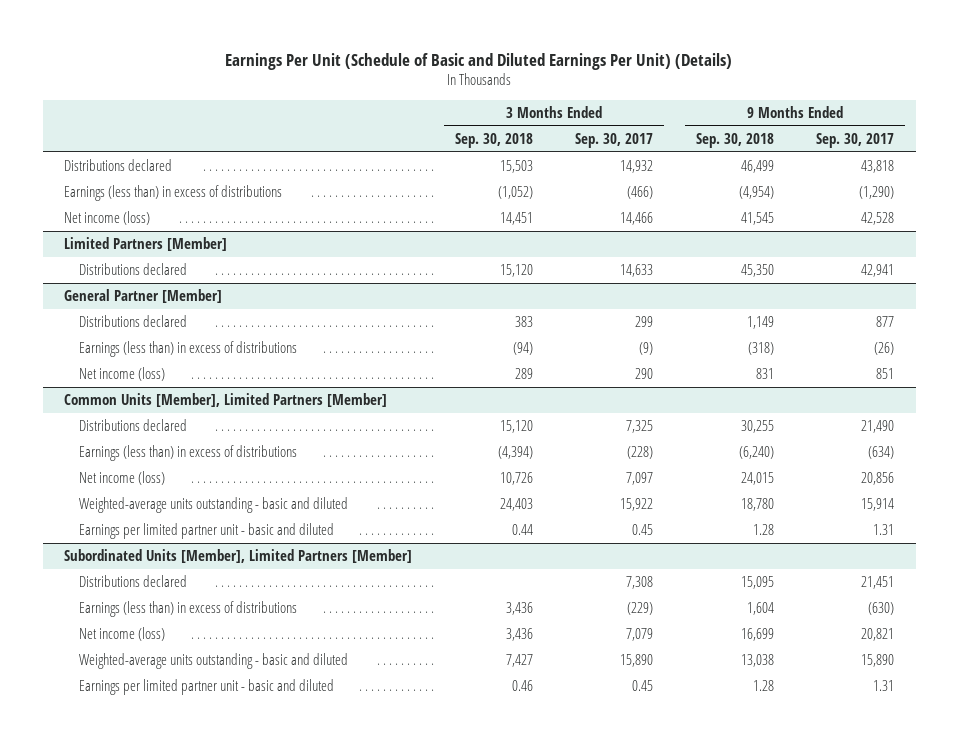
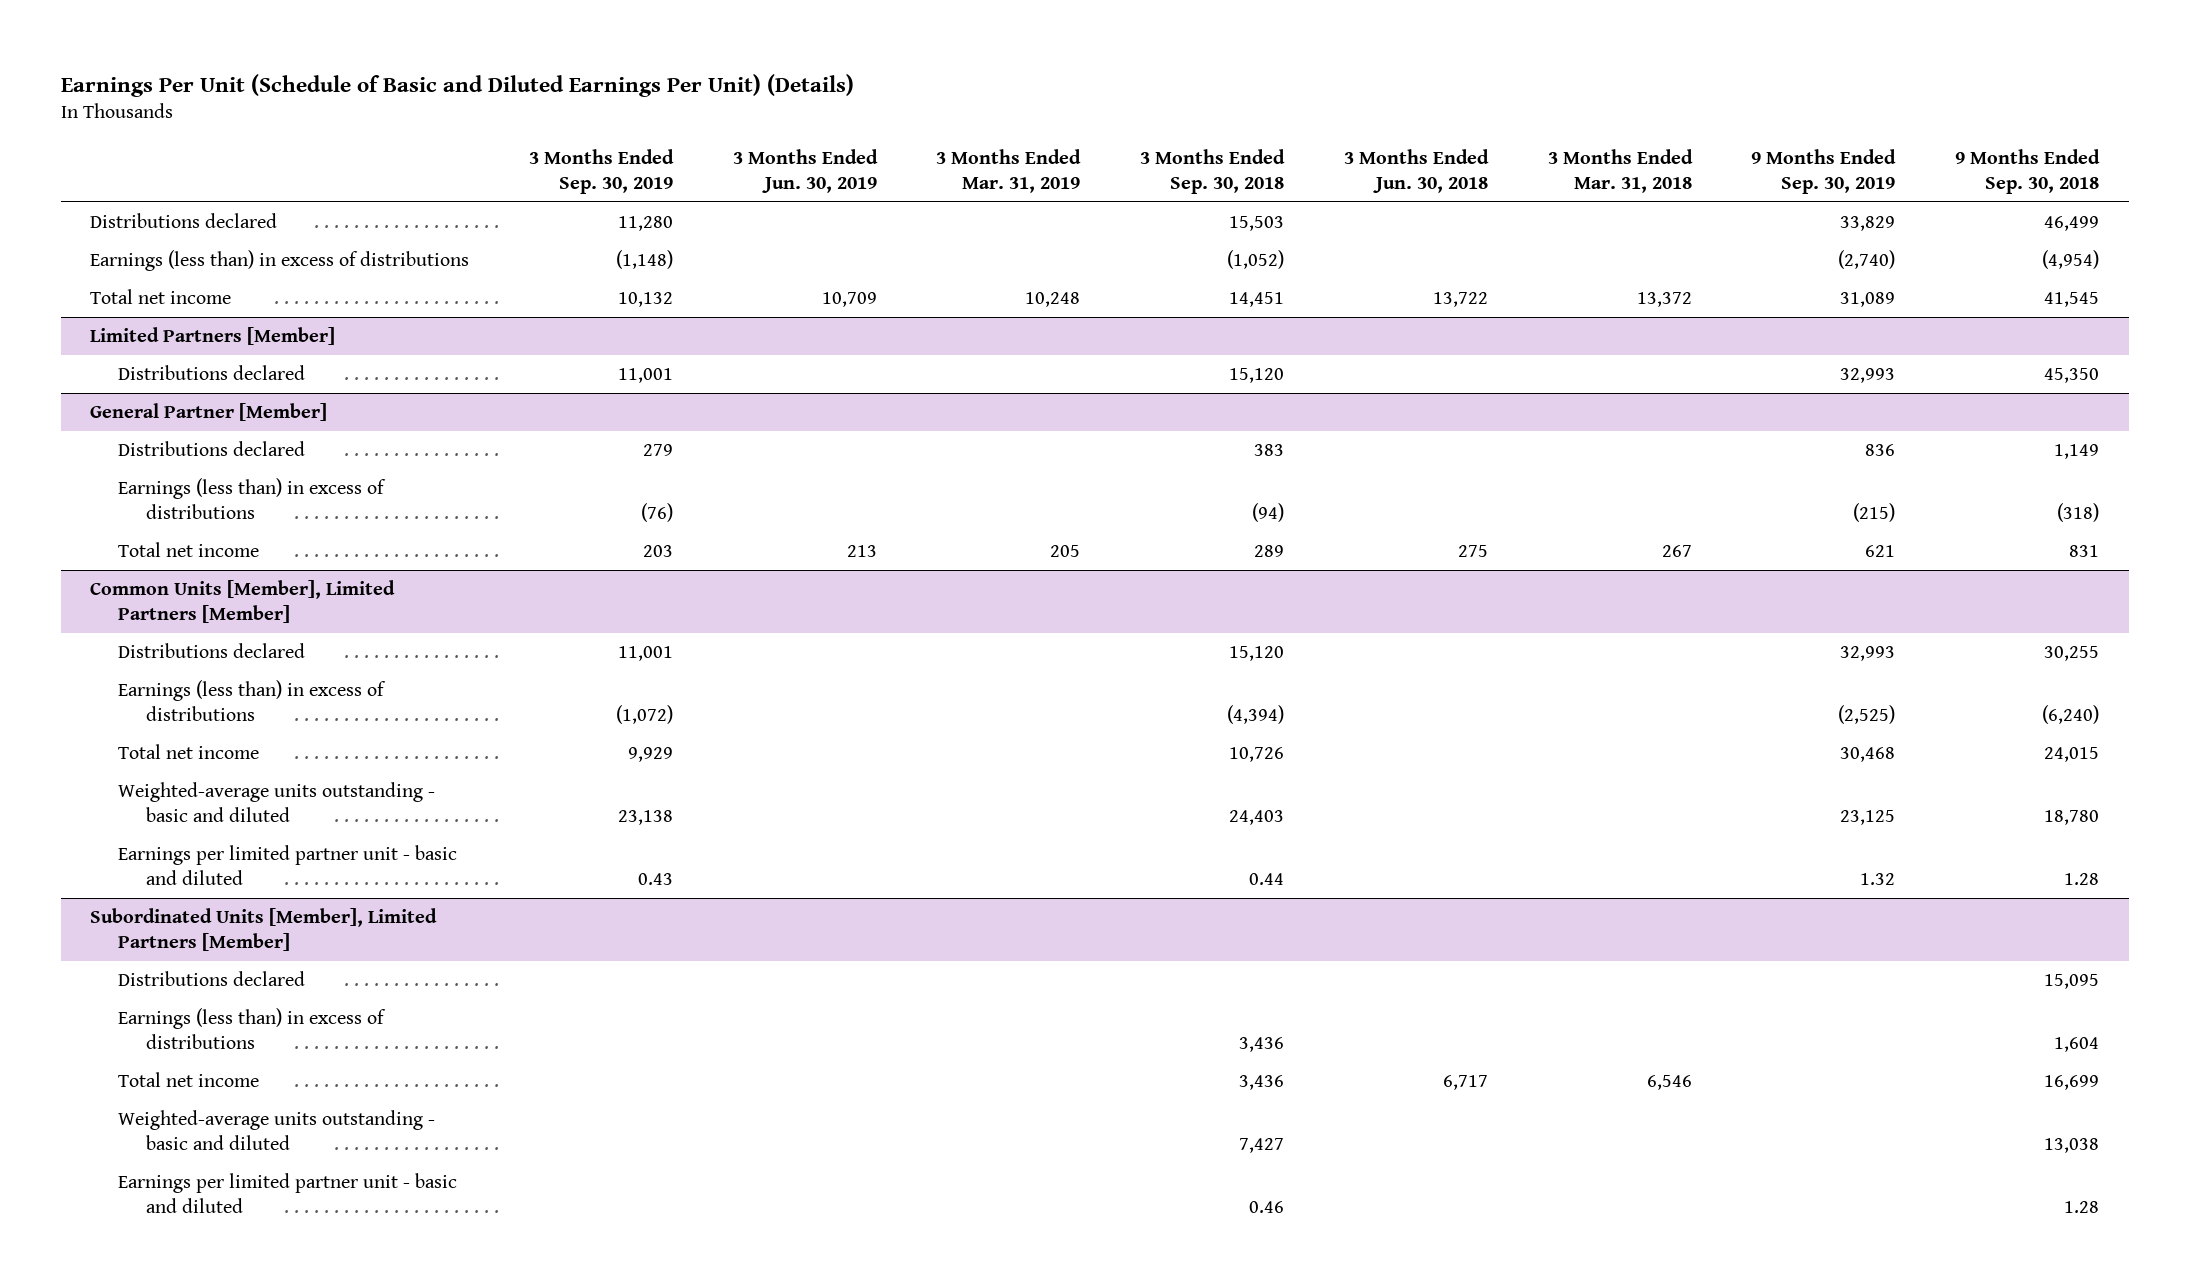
[575,133,654,149] Sep. 30, 2017 -> none
[816,133,895,149] Sep. 30, 2017 -> none
none -> [529,148,675,194] 3 Months Ended Sep. 30, 2019
none -> [732,148,878,193] 3 Months Ended Jun. 30, 2019
none -> [936,148,1082,193] 3 Months Ended Mar. 31, 2019
none -> [1343,148,1489,193] 3 Months Ended Jun. 30, 2018
none -> [1547,148,1693,193] 3 Months Ended Mar. 31, 2018
none -> [1751,148,1897,194] 9 Months Ended Sep. 30, 2019
[64,211,151,226] Net income (loss) -> [90,289,232,305] Total net income
[78,367,165,382] Net income (loss) -> [117,542,259,558] Total net income
[78,471,165,486] Net income (loss) -> [117,744,259,760] Total net income
[78,627,165,642] Net income (loss) -> [117,1072,259,1088] Total net income

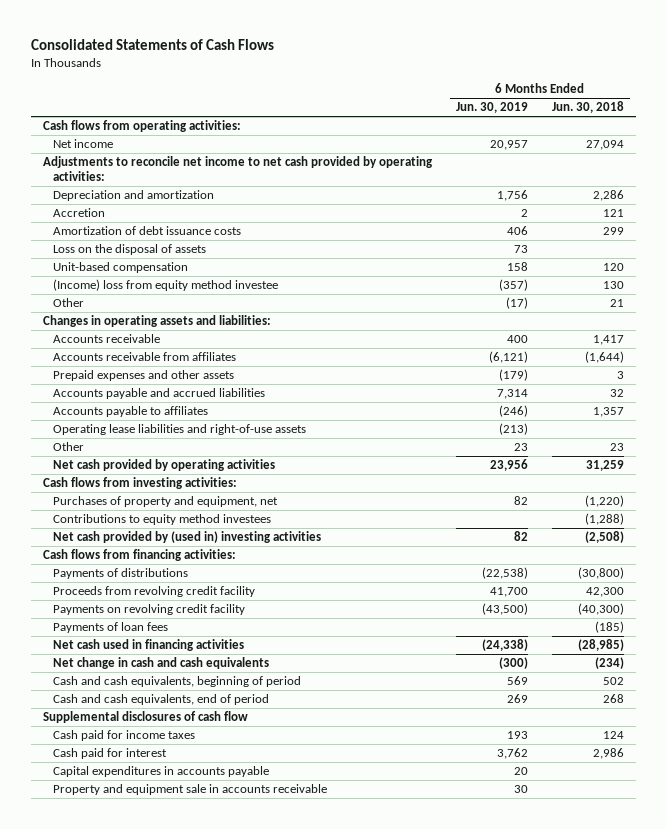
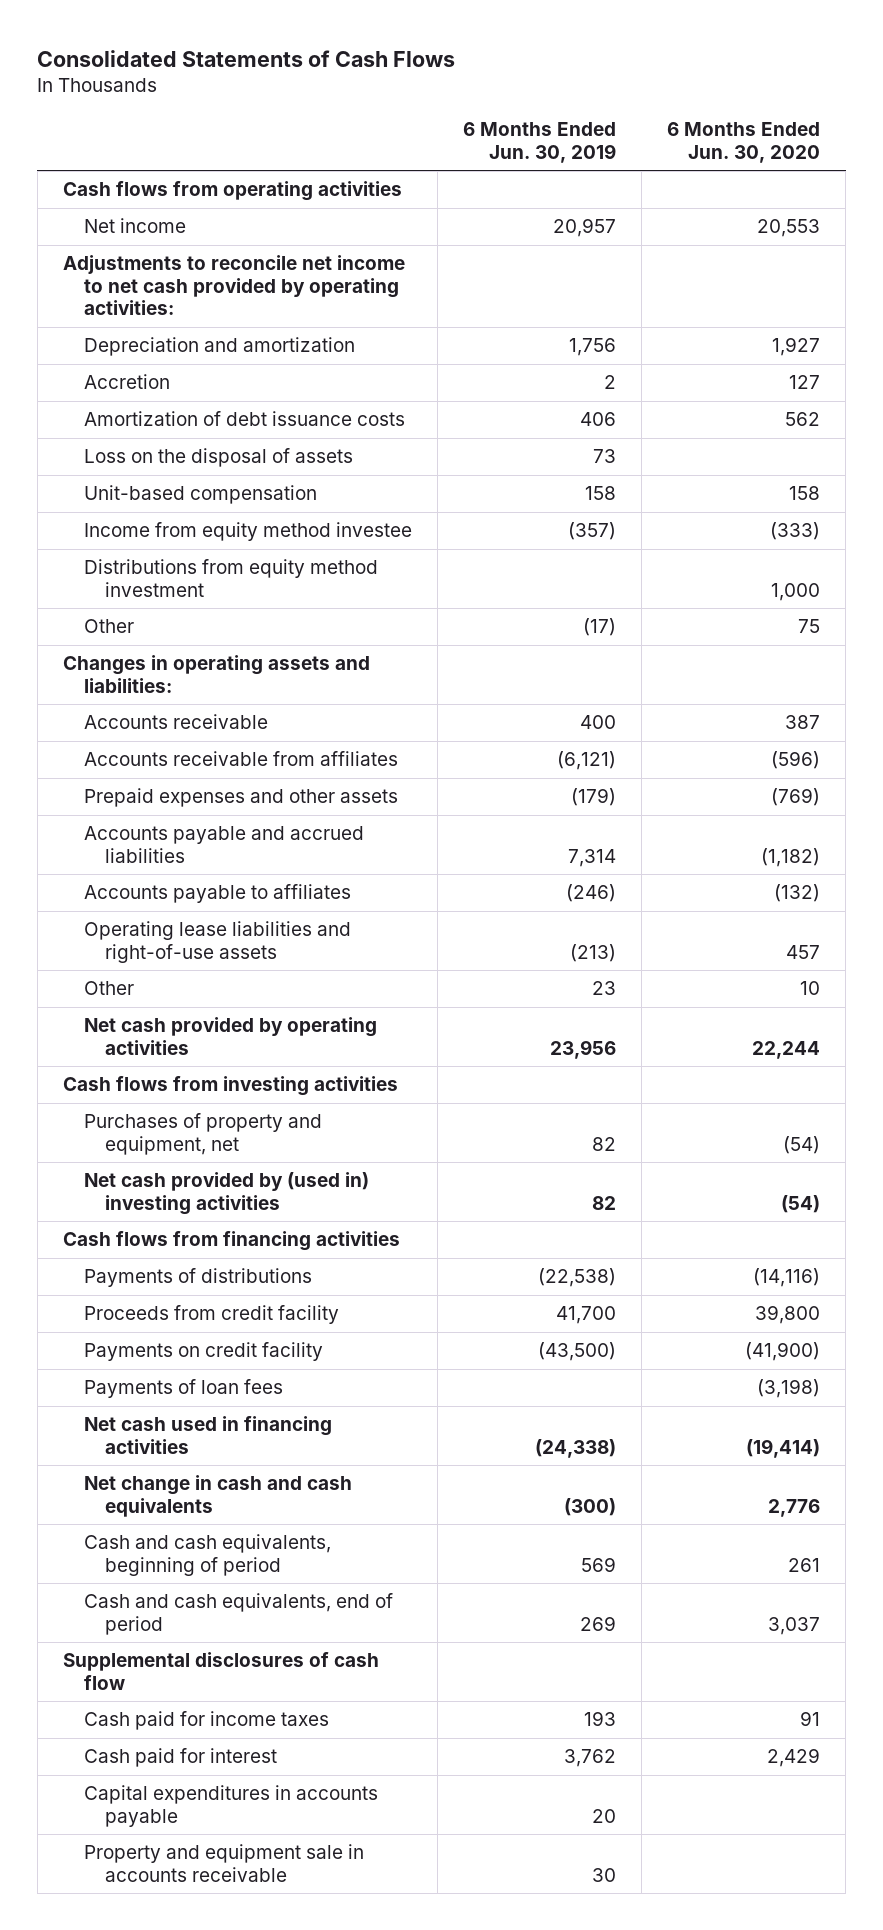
[551,101,624,114] Jun. 30, 2018 -> none
none -> [667,122,821,163] 6 Months Ended Jun. 30, 2020
[42,120,241,133] Cash flows from operating activities: -> [62,181,402,202] Cash flows from operating activities
[52,279,278,292] (Income) loss from equity method investee -> [84,522,413,542] Income from equity method investee
none -> [84,559,379,597] Distributions from equity method investment
[42,477,237,490] Cash flows from investing activities: -> [62,1076,398,1097] Cash flows from investing activities
[52,514,271,526] Contributions to equity method investees -> none
[42,549,236,562] Cash flows from financing activities: -> [62,1231,400,1252] Cash flows from financing activities
[52,586,255,598] Proceeds from revolving credit facility -> [84,1305,340,1325] Proceeds from credit facility
[52,604,245,616] Payments on revolving credit facility -> [84,1342,324,1362] Payments on credit facility

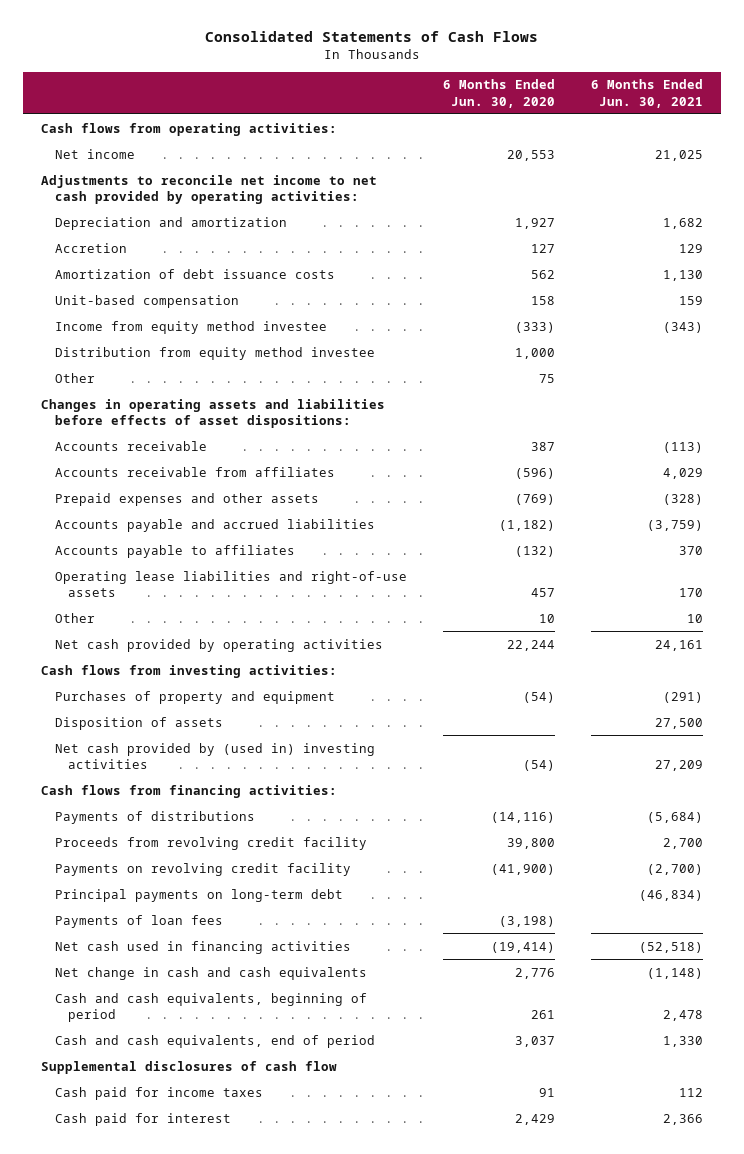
[463,122,617,163] 6 Months Ended Jun. 30, 2019 -> none
none -> [591,79,704,108] 6 Months Ended Jun. 30, 2021
[62,181,402,202] Cash flows from operating activities -> [40,122,337,136] Cash flows from operating activities:
[84,448,354,468] Loss on the disposal of assets -> none
[84,559,379,597] Distributions from equity method investment -> [54,346,375,360] Distribution from equity method investee
[62,655,370,693] Changes in operating assets and liabilities: -> [40,398,385,428] Changes in operating assets and liabilities before effects of asset dispositions:
[62,1076,398,1097] Cash flows from investing activities -> [40,664,337,678] Cash flows from investing activities:
[84,1113,323,1155] Purchases of property and equipment, net -> [54,690,335,704] Purchases of property and equipment
none -> [54,716,223,730] Disposition of assets
[62,1231,400,1252] Cash flows from financing activities -> [40,784,337,798] Cash flows from financing activities:
[84,1305,340,1325] Proceeds from credit facility -> [54,836,367,850] Proceeds from revolving credit facility
[84,1342,324,1362] Payments on credit facility -> [54,862,351,876] Payments on revolving credit facility
none -> [54,888,343,902] Principal payments on long-term debt
[84,1785,379,1827] Capital expenditures in accounts payable -> none
[84,1844,365,1882] Property and equipment sale in accounts receivable -> none

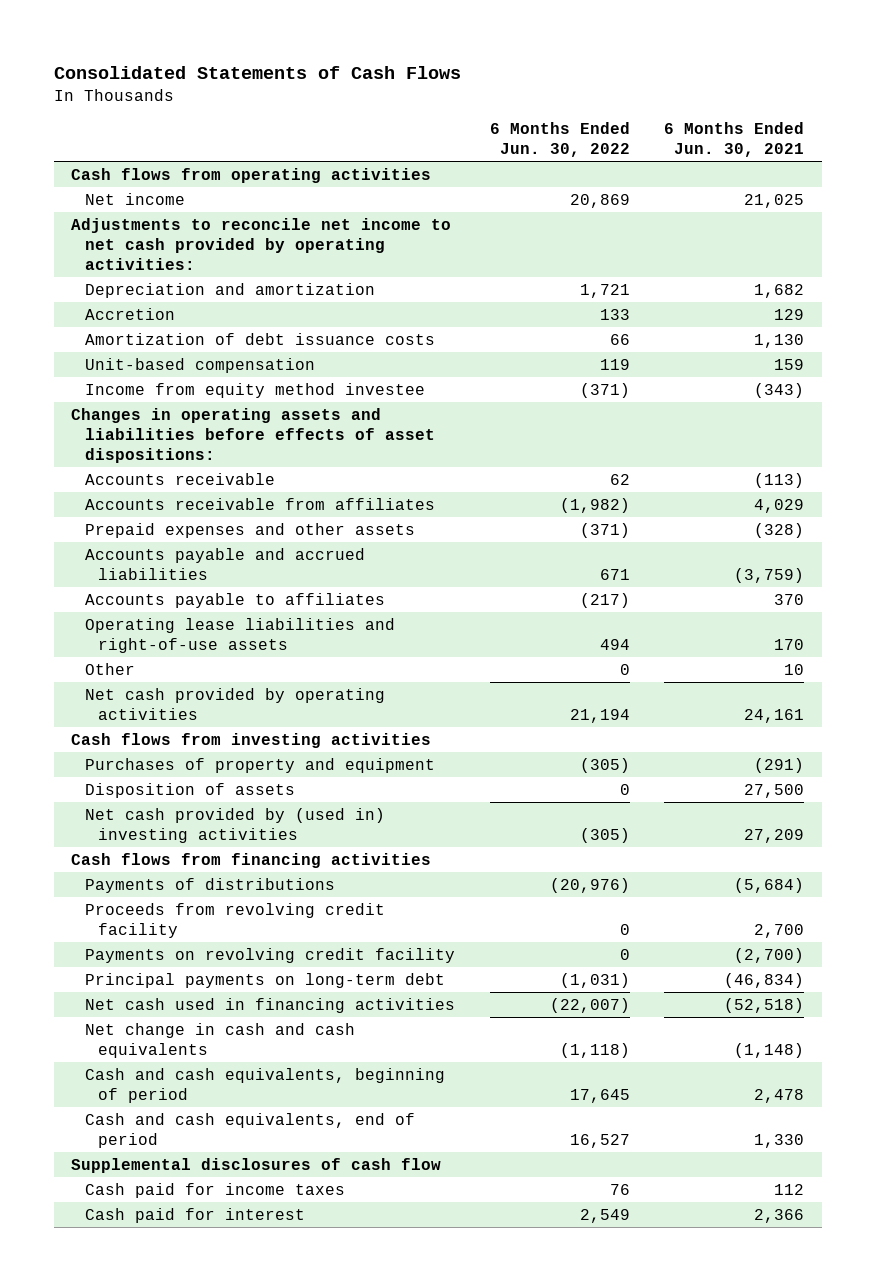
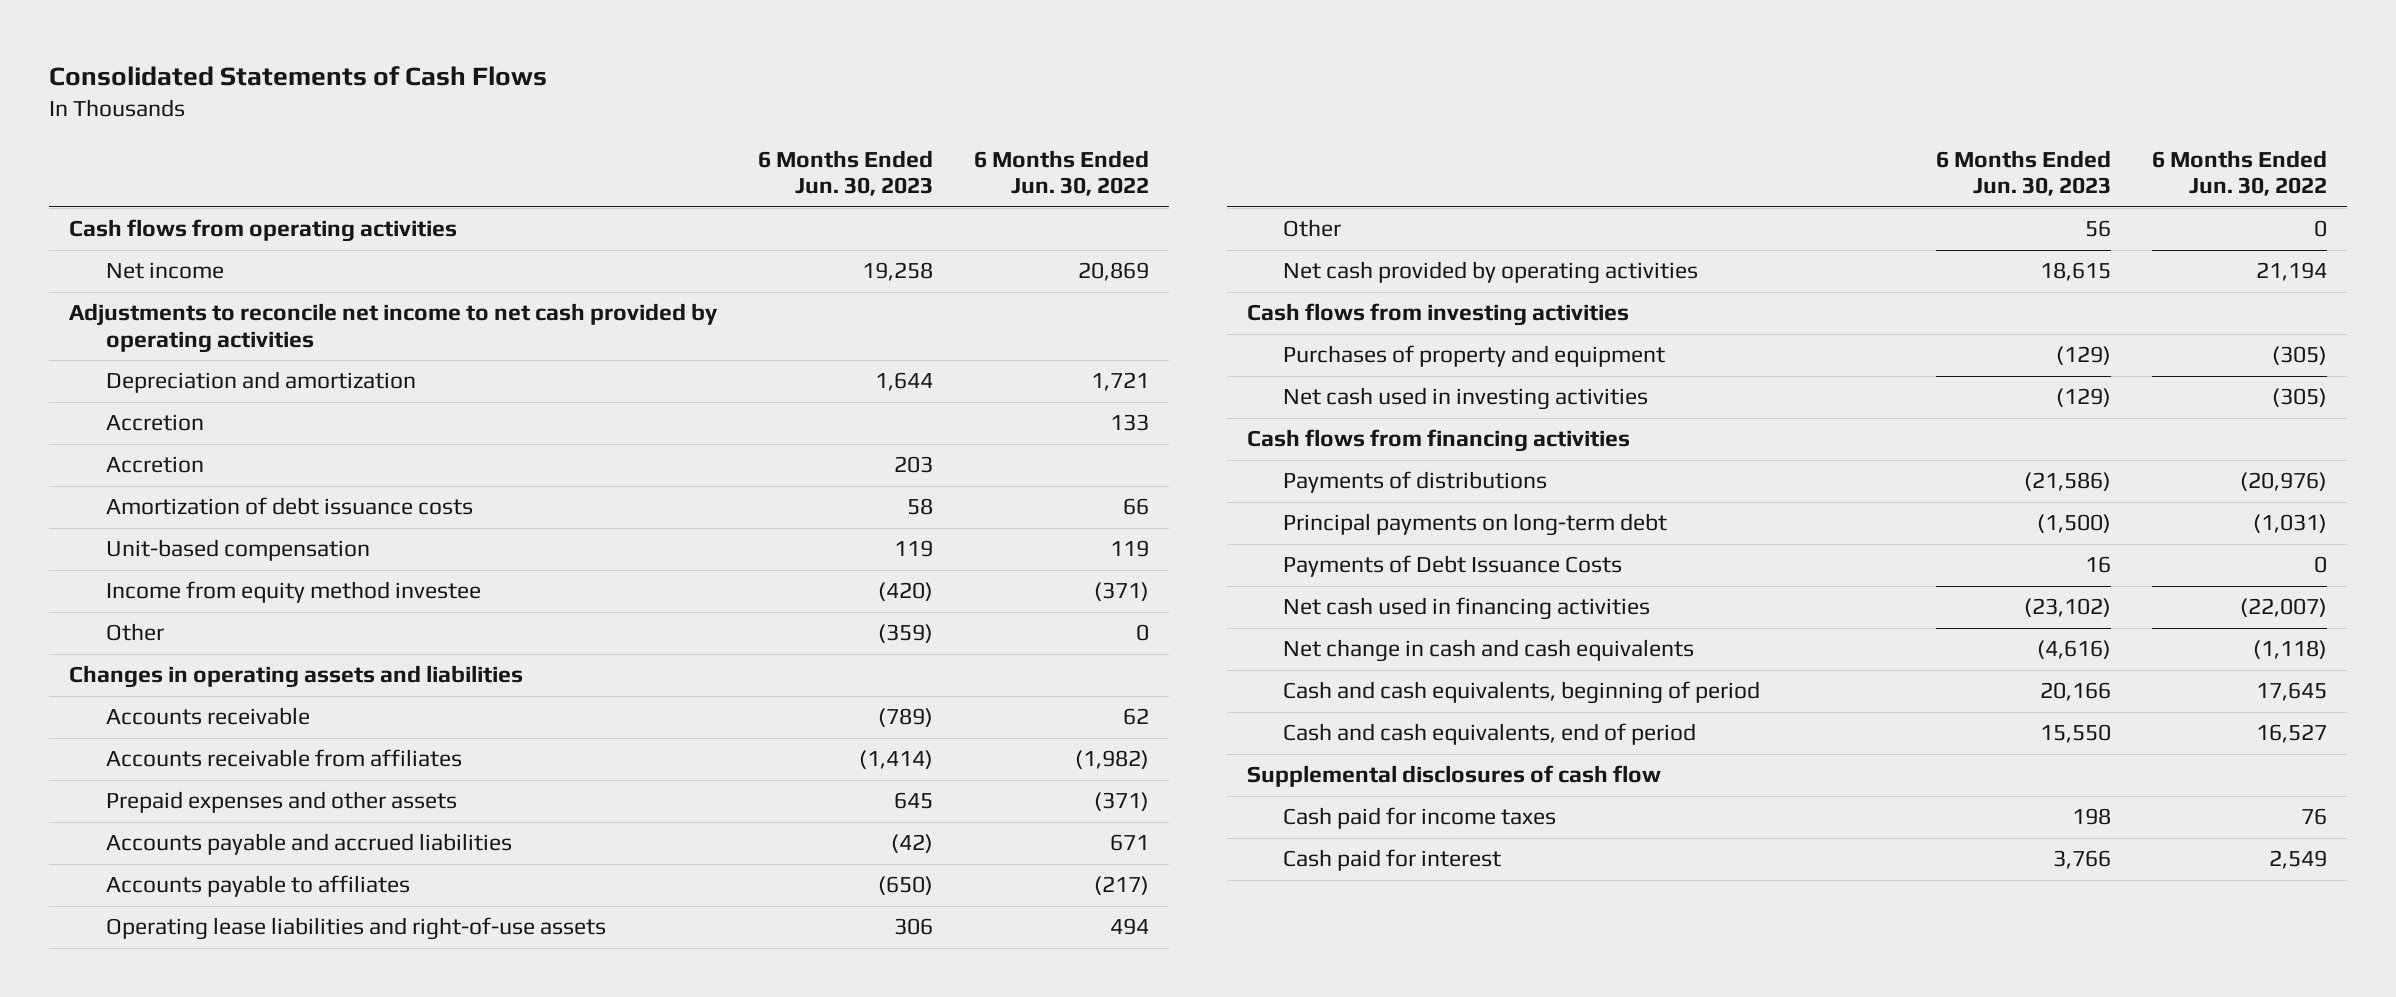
[664,122,805,158] 6 Months Ended Jun. 30, 2021 -> none
none -> [758,149,934,197] 6 Months Ended Jun. 30, 2023
[71,217,452,270] Adjustments to reconcile net income to net cash provided by operating activities: -> [69,303,719,353] Adjustments to reconcile net income to net cash provided by operating activities
none -> [105,456,204,474] Accretion
none -> [105,623,164,642] Other
[71,407,435,463] Changes in operating assets and liabilities before effects of asset dispositions: -> [69,665,524,689] Changes in operating assets and liabilities
[84,782,295,798] Disposition of assets -> none
[84,807,385,843] Net cash provided by (used in) investing activities -> [1283,387,1649,411] Net cash used in investing activities
[84,902,385,938] Proceeds from revolving credit facility -> none
[84,947,455,963] Payments on revolving credit facility -> none
none -> [1283,555,1623,578] Payments of Debt Issuance Costs

